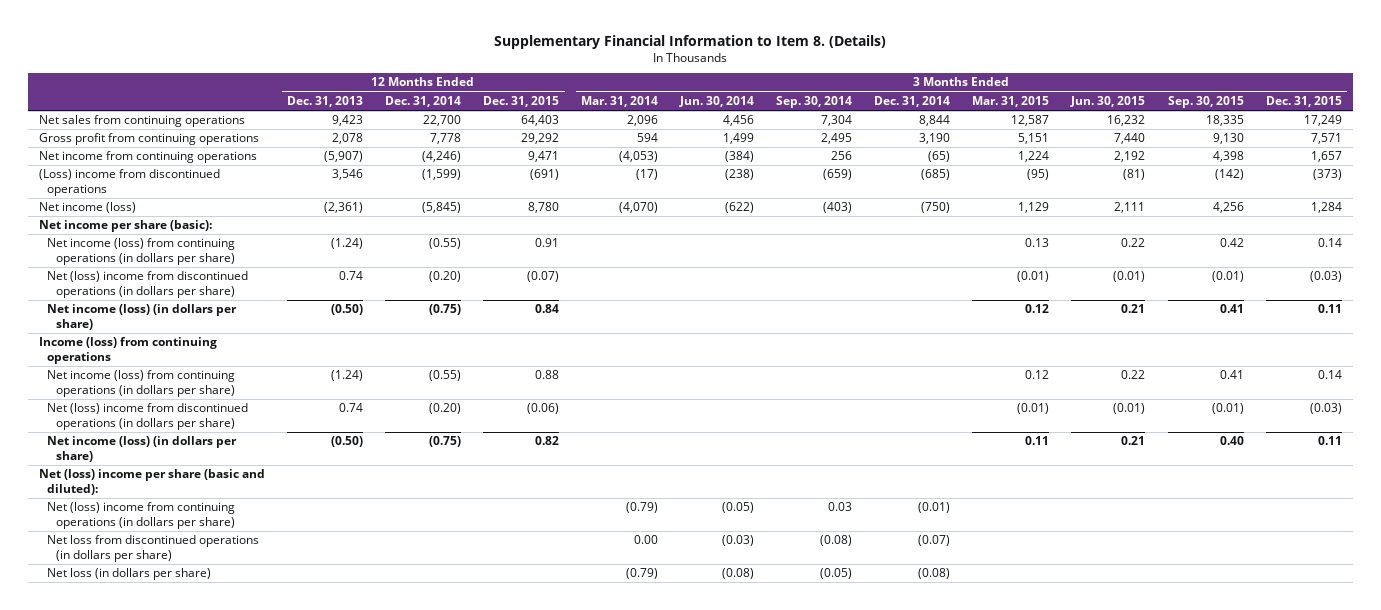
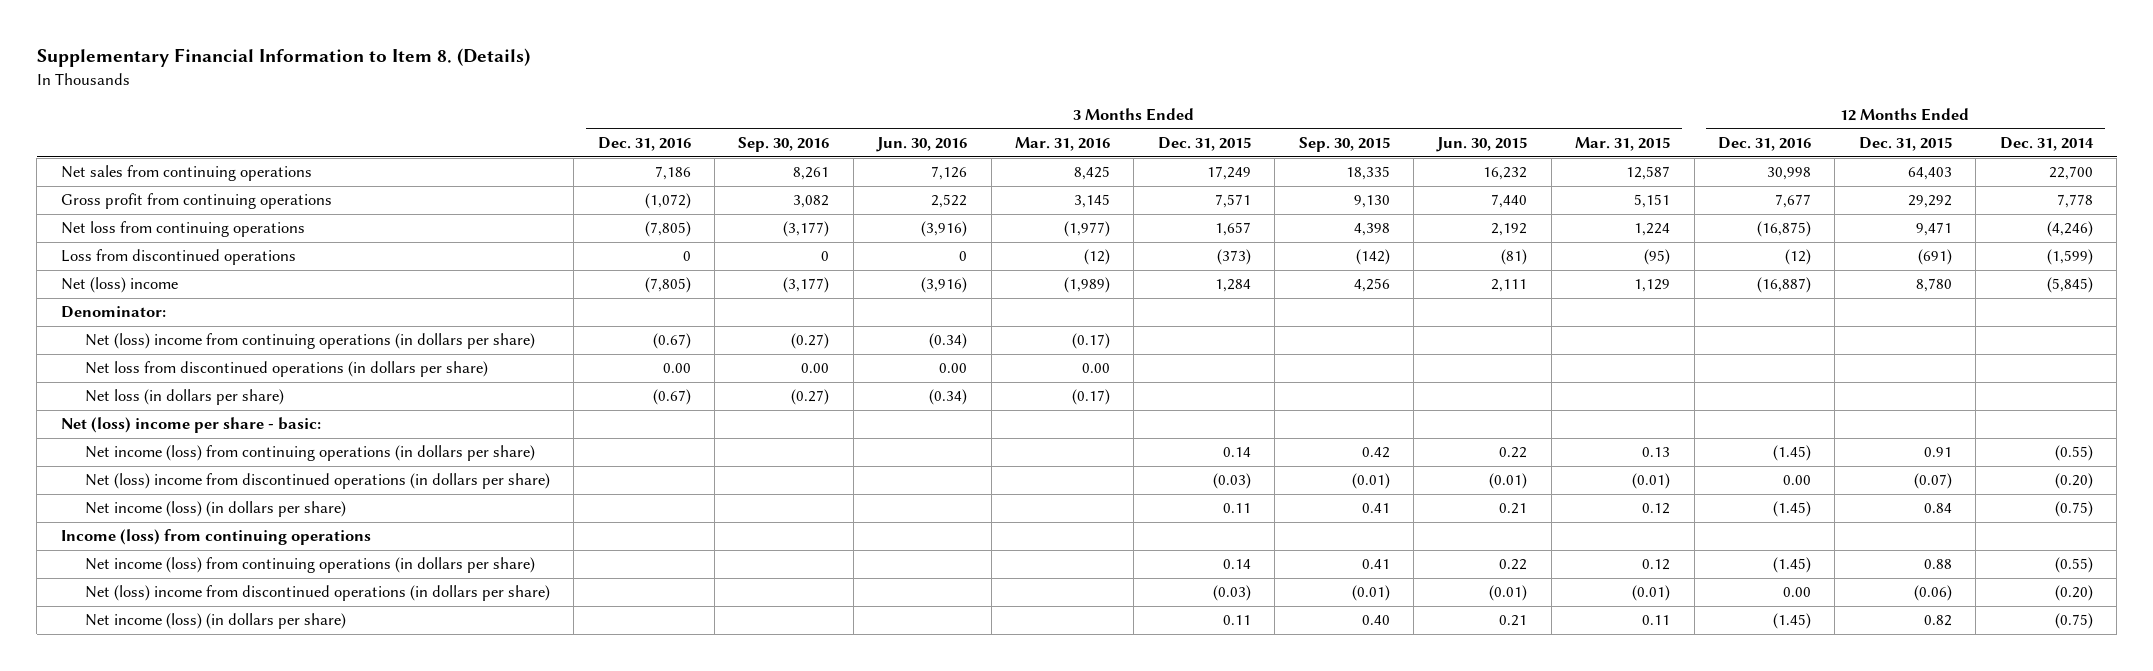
[287,95,364,107] Dec. 31, 2013 -> none
[581,95,659,107] Mar. 31, 2014 -> none
[679,95,755,107] Jun. 30, 2014 -> none
[776,95,853,108] Sep. 30, 2014 -> none
[874,95,951,107] Dec. 31, 2014 -> none
none -> [597,137,691,152] Dec. 31, 2016
none -> [738,137,830,153] Sep. 30, 2016
none -> [876,137,968,153] Jun. 30, 2016
none -> [1015,137,1111,152] Mar. 31, 2016
none -> [1718,137,1812,152] Dec. 31, 2016
[38,151,257,164] Net income from continuing operations -> [60,221,305,238] Net loss from continuing operations
[38,169,220,196] (Loss) income from discontinued operations -> [60,249,296,266] Loss from discontinued operations
[38,202,136,214] Net income (loss) -> [60,277,178,294] Net (loss) income
none -> [60,306,166,319] Denominator:
[47,502,236,529] Net (loss) income from continuing operations (in dollars per share) -> [84,333,535,350] Net (loss) income from continuing operations (in dollars per share)
[47,535,260,562] Net loss from discontinued operations (in dollars per share) -> [84,361,488,378] Net loss from discontinued operations (in dollars per share)
[47,568,212,581] Net loss (in dollars per share) -> [84,389,284,406] Net loss (in dollars per share)
[38,220,212,233] Net income per share (basic): -> [60,417,321,434] Net (loss) income per share - basic:
[38,469,265,495] Net (loss) income per share (basic and diluted): -> none

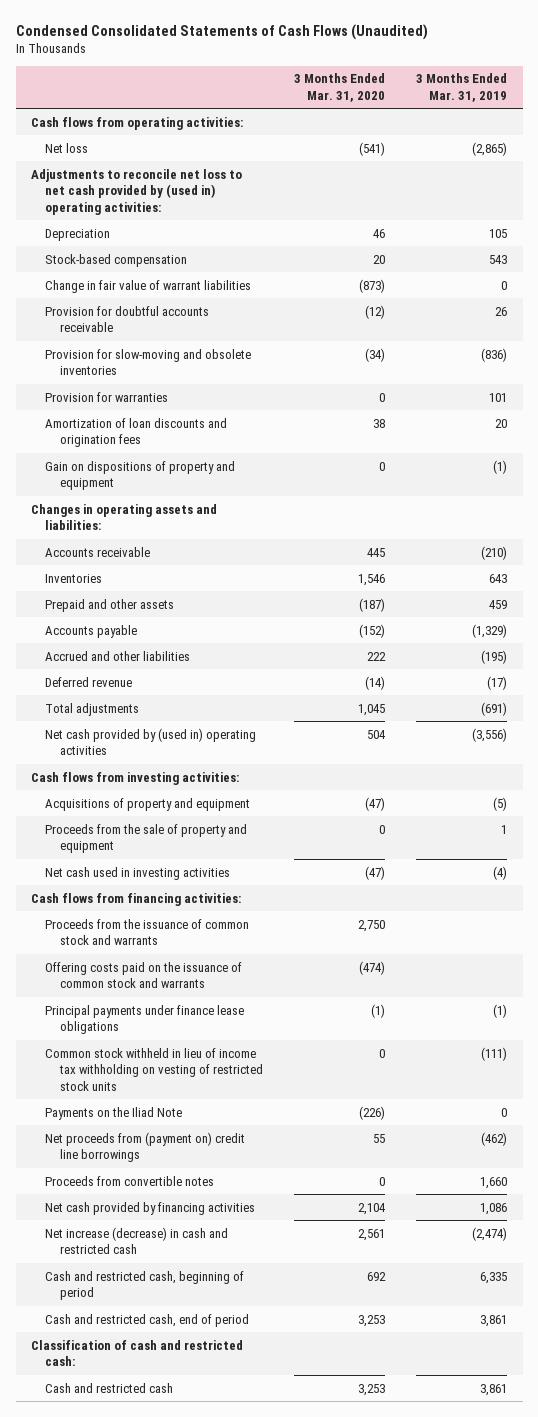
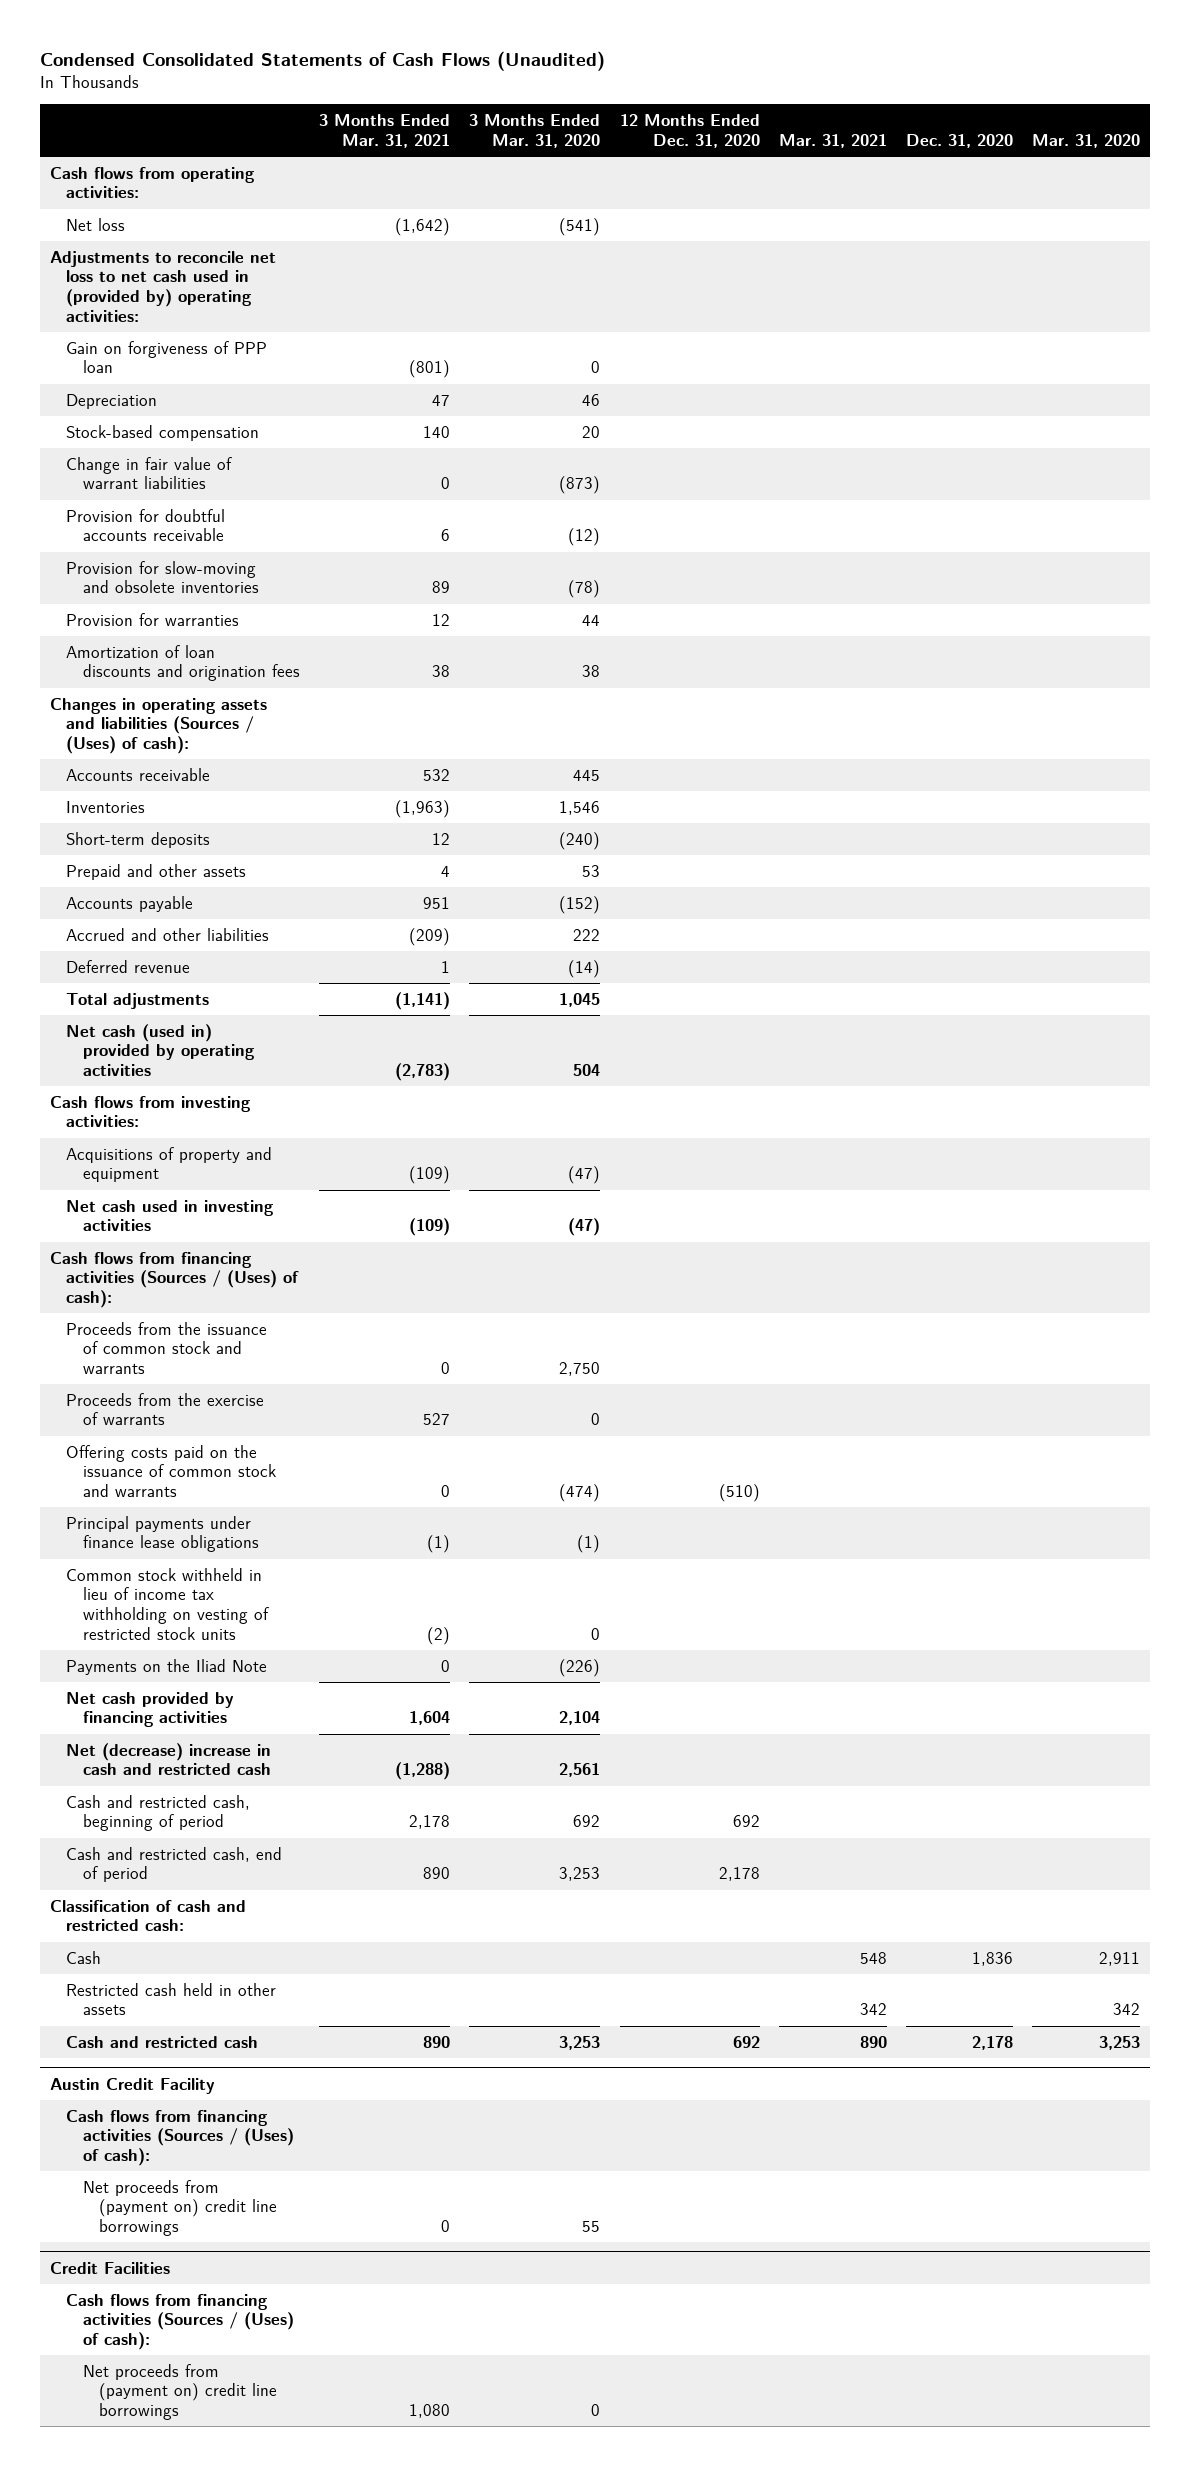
[416,73,508,102] 3 Months Ended Mar. 31, 2019 -> none
none -> [319,114,451,148] 3 Months Ended Mar. 31, 2021
none -> [619,114,760,148] 12 Months Ended Dec. 31, 2020
none -> [778,133,887,148] Mar. 31, 2021
none -> [905,133,1013,148] Dec. 31, 2020
none -> [1032,133,1141,148] Mar. 31, 2020
[31,168,243,215] Adjustments to reconcile net loss to net cash provided by (used in) operating activities: -> [49,250,276,322] Adjustments to reconcile net loss to net cash used in (provided by) operating activities:
none -> [66,340,268,374] Gain on forgiveness of PPP loan
[364,347,385,362] (34) -> [568,580,601,599] (78)
[378,392,385,402] 0 -> [582,613,601,626] 44
[45,460,236,491] Gain on dispositions of property and equipment -> none
[31,503,218,531] Changes in operating assets and liabilities: -> [49,697,267,755] Changes in operating assets and liabilities (Sources / (Uses) of cash):
none -> [66,831,211,848] Short-term deposits
[358,597,385,612] (187) -> [582,864,601,877] 53
[45,727,257,756] Net cash provided by (used in) operating activities -> [66,1023,255,1077] Net cash (used in) provided by operating activities
[45,823,248,854] Proceeds from the sale of property and equipment -> none
[31,892,242,906] Cash flows from financing activities: -> [49,1251,300,1309] Cash flows from financing activities (Sources / (Uses) of cash):
none -> [66,1392,265,1426] Proceeds from the exercise of warrants
[45,1131,246,1163] Net proceeds from (payment on) credit line borrowings -> none
[45,1175,215,1186] Proceeds from convertible notes -> none
[45,1226,229,1255] Net increase (decrease) in cash and restricted cash -> [66,1742,272,1776] Net (decrease) increase in cash and restricted cash
none -> [66,1950,102,1964] Cash
none -> [66,1982,277,2016] Restricted cash held in other assets
none -> [49,2077,215,2094] Austin Credit Facility
none -> [66,2109,294,2167] Cash flows from financing activities (Sources / (Uses) of cash):
none -> [82,2179,278,2237] Net proceeds from (payment on) credit line borrowings
none -> [49,2261,170,2274] Credit Facilities
none -> [66,2293,294,2351] Cash flows from financing activities (Sources / (Uses) of cash):
none -> [82,2363,278,2421] Net proceeds from (payment on) credit line borrowings

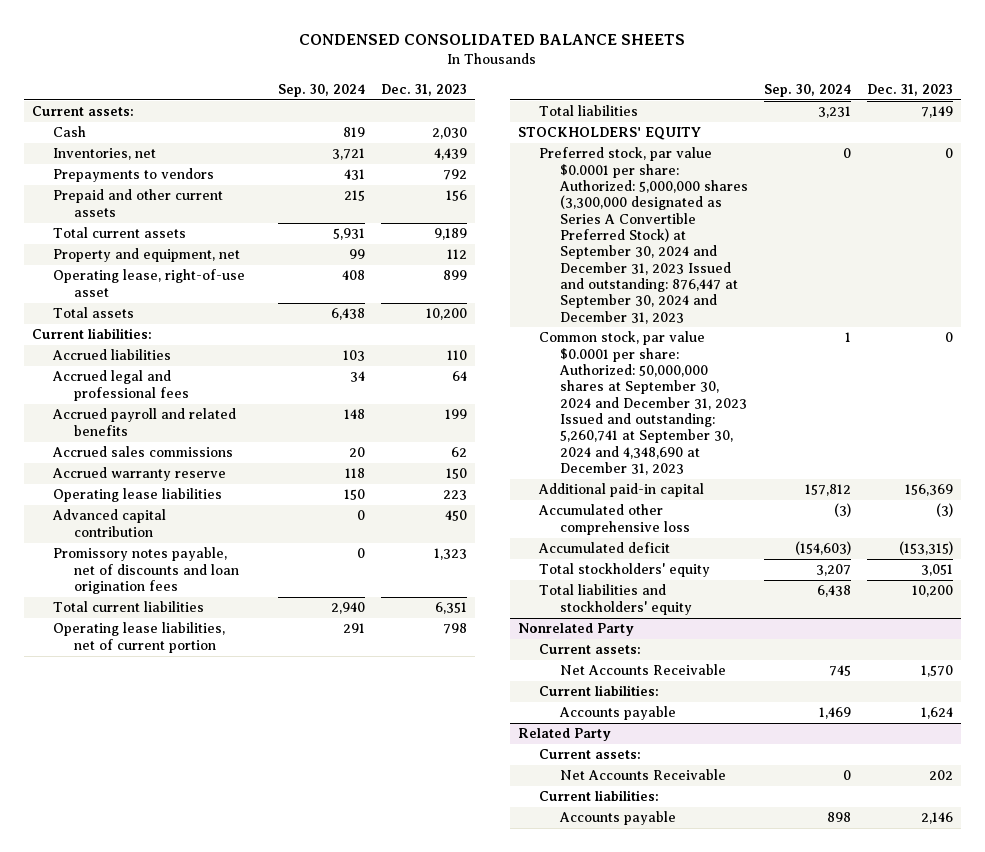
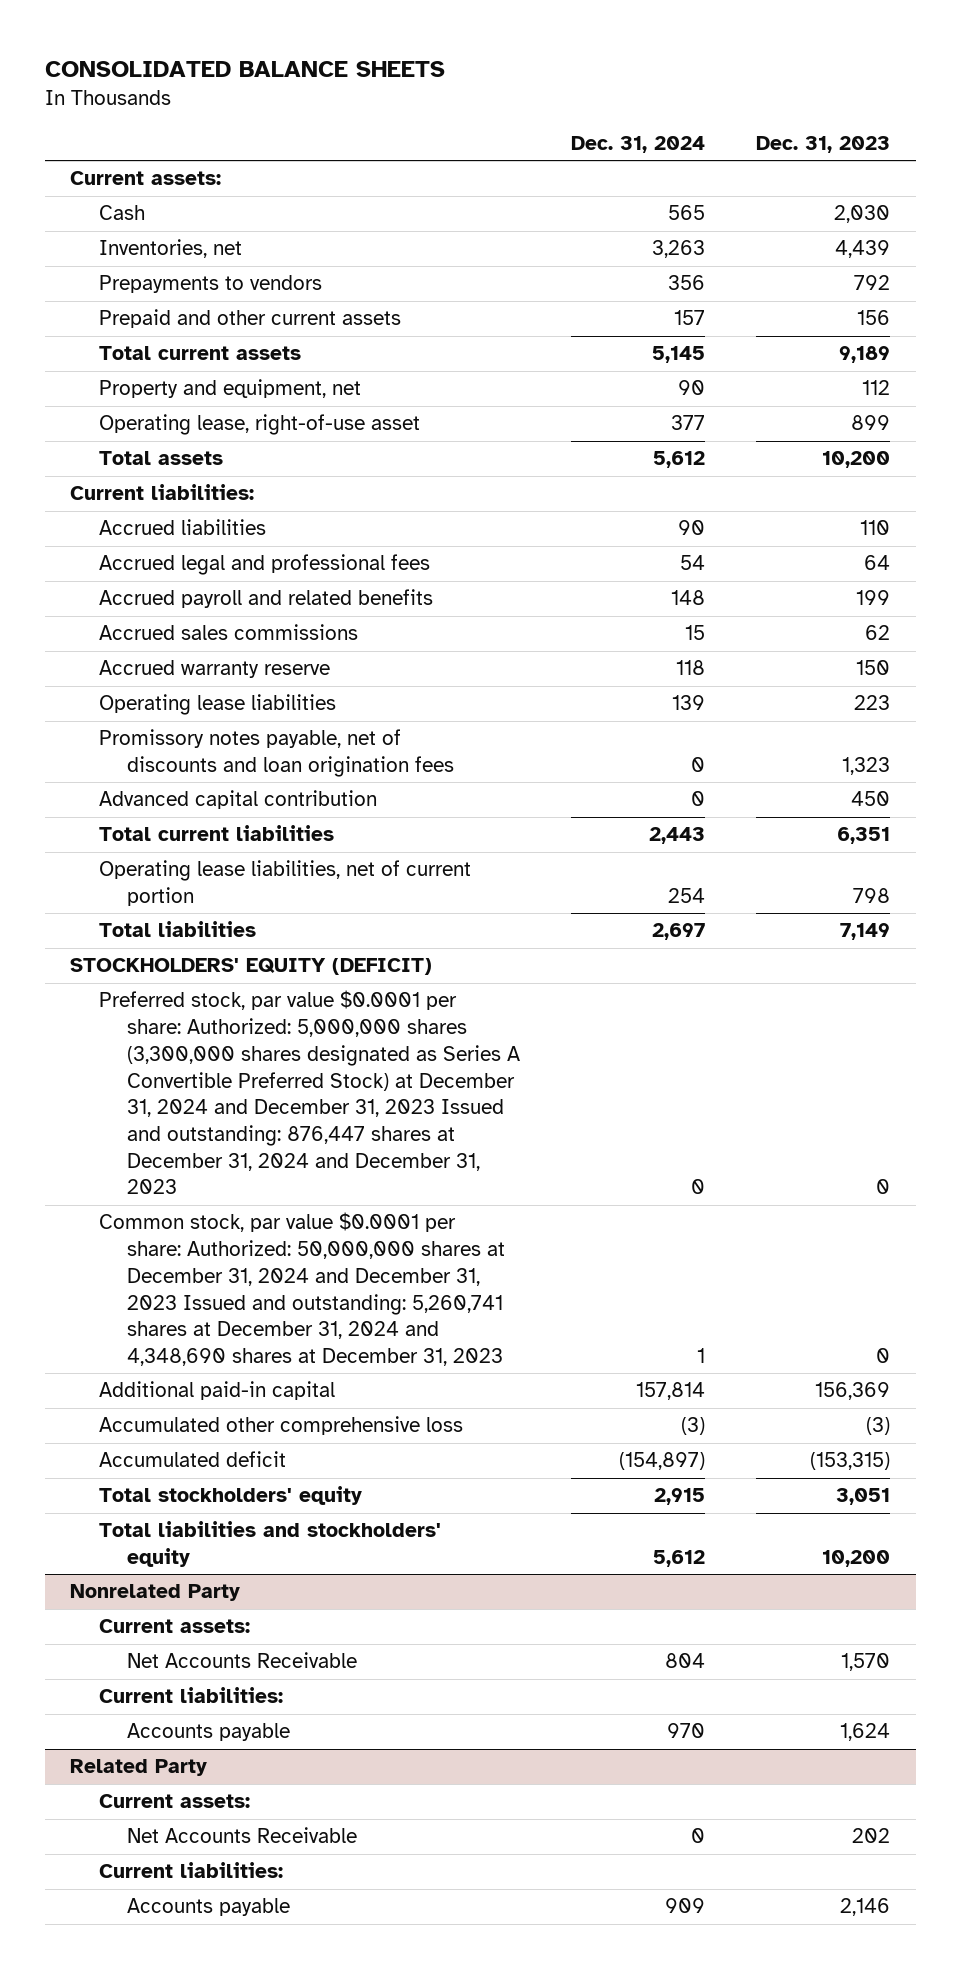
[299,34,686,46] CONDENSED CONSOLIDATED BALANCE SHEETS -> [44,60,445,77] CONSOLIDATED BALANCE SHEETS
[277,83,365,97] Sep. 30, 2024 -> none
none -> [571,136,706,154] Dec. 31, 2024
[51,509,166,537] Advanced capital contribution -> [98,790,377,810] Advanced capital contribution
[517,127,701,141] STOCKHOLDERS' EQUITY -> [70,958,433,976] STOCKHOLDERS' EQUITY (DEFICIT)
[538,147,748,324] Preferred stock, par value $0.0001 per share: Authorized: 5,000,000 shares (3,300,000 designated as Series A Convertible Preferred Stock) at September 30, 2024 and December 31, 2023 Issued and outstanding: 876,447 at September 30, 2024 and December 31, 2023 -> [98,990,521,1195] Preferred stock, par value $0.0001 per share: Authorized: 5,000,000 shares (3,300,000 shares designated as Series A Convertible Preferred Stock) at December 31, 2024 and December 31, 2023 Issued and outstanding: 876,447 shares at December 31, 2024 and December 31, 2023
[538,331,747,475] Common stock, par value $0.0001 per share: Authorized: 50,000,000 shares at September 30, 2024 and December 31, 2023 Issued and outstanding: 5,260,741 at September 30, 2024 and 4,348,690 at December 31, 2023 -> [98,1212,506,1367] Common stock, par value $0.0001 per share: Authorized: 50,000,000 shares at December 31, 2024 and December 31, 2023 Issued and outstanding: 5,260,741 shares at December 31, 2024 and 4,348,690 shares at December 31, 2023

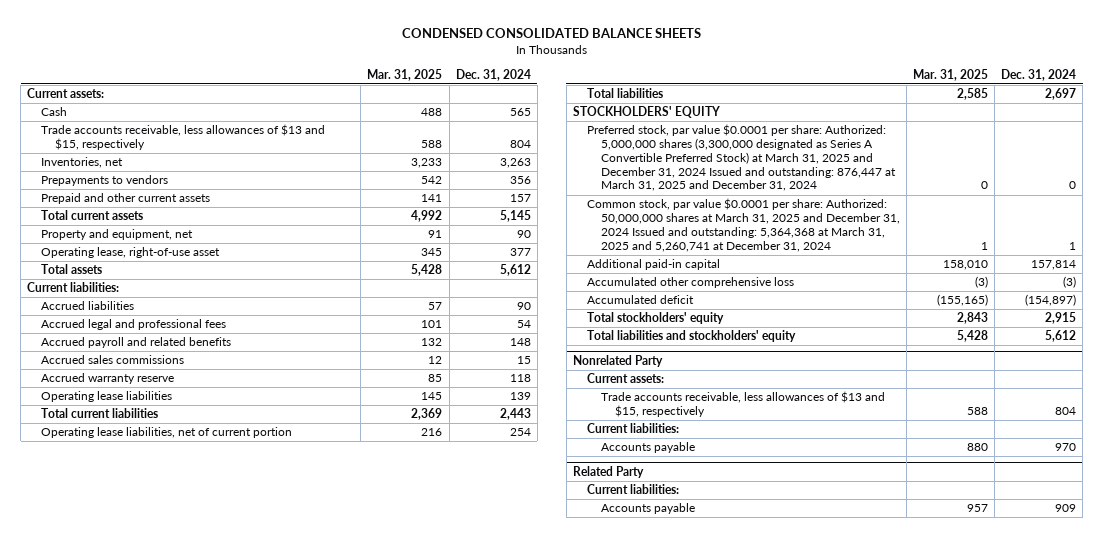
[44,60,445,77] CONSOLIDATED BALANCE SHEETS -> [401,28,701,39] CONDENSED CONSOLIDATED BALANCE SHEETS
[756,136,891,154] Dec. 31, 2023 -> none
none -> [367,68,443,81] Mar. 31, 2025
none -> [41,124,326,151] Trade accounts receivable, less allowances of $13 and $15, respectively
[98,729,455,778] Promissory notes payable, net of discounts and loan origination fees -> none
[98,790,377,810] Advanced capital contribution -> none
[70,958,433,976] STOCKHOLDERS' EQUITY (DEFICIT) -> [572,106,720,119] STOCKHOLDERS' EQUITY
[98,990,521,1195] Preferred stock, par value $0.0001 per share: Authorized: 5,000,000 shares (3,300,000 shares designated as Series A Convertible Preferred Stock) at December 31, 2024 and December 31, 2023 Issued and outstanding: 876,447 shares at December 31, 2024 and December 31, 2023 -> [586,124,896,192] Preferred stock, par value $0.0001 per share: Authorized: 5,000,000 shares (3,300,000 designated as Series A Convertible Preferred Stock) at March 31, 2025 and December 31, 2024 Issued and outstanding: 876,447 at March 31, 2025 and December 31, 2024
[98,1212,506,1367] Common stock, par value $0.0001 per share: Authorized: 50,000,000 shares at December 31, 2024 and December 31, 2023 Issued and outstanding: 5,260,741 shares at December 31, 2024 and 4,348,690 shares at December 31, 2023 -> [586,198,900,252] Common stock, par value $0.0001 per share: Authorized: 50,000,000 shares at March 31, 2025 and December 31, 2024 Issued and outstanding: 5,364,368 at March 31, 2025 and 5,260,741 at December 31, 2024
[127,1652,358,1669] Net Accounts Receivable -> [600,391,885,418] Trade accounts receivable, less allowances of $13 and $15, respectively
[98,1794,250,1809] Current assets: -> none
[127,1827,358,1844] Net Accounts Receivable -> none

